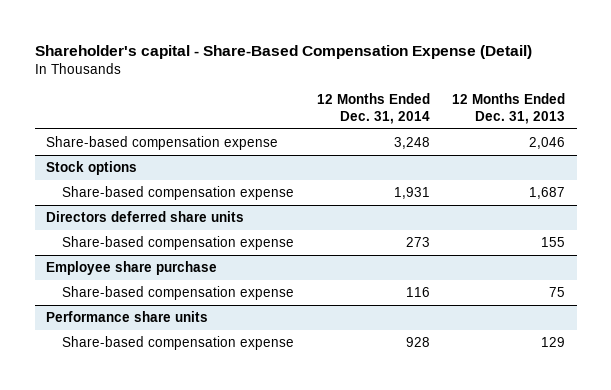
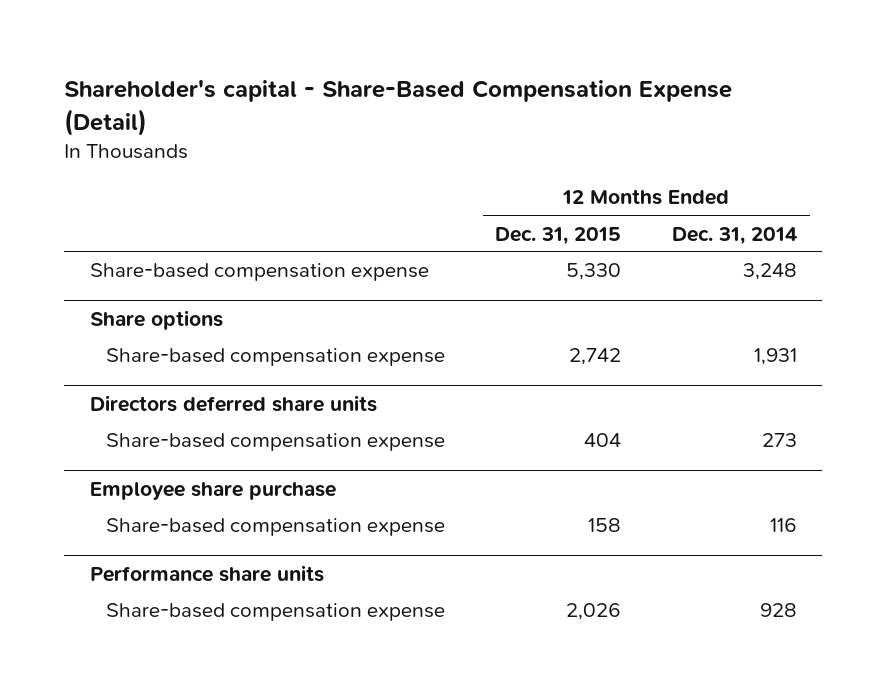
[452,92,566,125] 12 Months Ended Dec. 31, 2013 -> none
none -> [495,226,622,245] Dec. 31, 2015
[46,160,138,175] Stock options -> [89,309,223,330] Share options

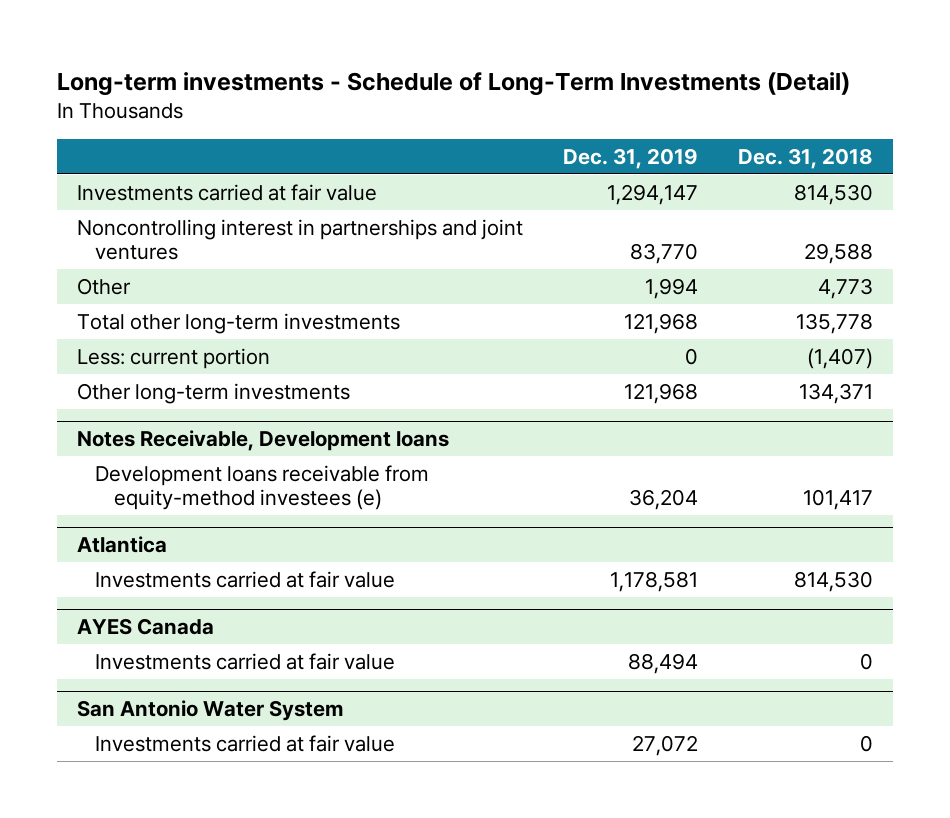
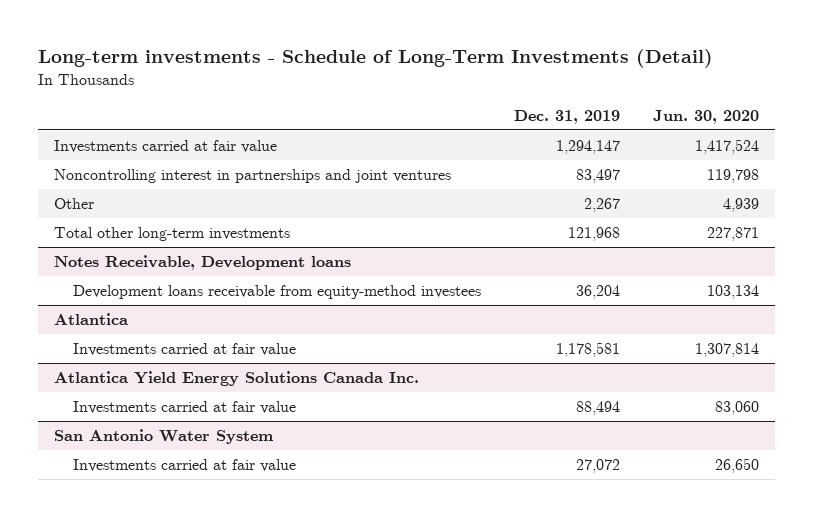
[738,147,874,169] Dec. 31, 2018 -> none
none -> [652,109,759,124] Jun. 30, 2020
[629,243,698,265] 83,770 -> [575,168,620,183] 83,497
[644,277,698,299] 1,994 -> [583,197,620,212] 2,267
[76,347,270,369] Less: current portion -> none
[76,382,350,404] Other long-term investments -> none
[95,464,430,511] Development loans receivable from equity-method investees (e) -> [72,284,481,299] Development loans receivable from equity-method investees
[76,618,214,636] AYES Canada -> [54,370,420,386] Atlantica Yield Energy Solutions Canada Inc.

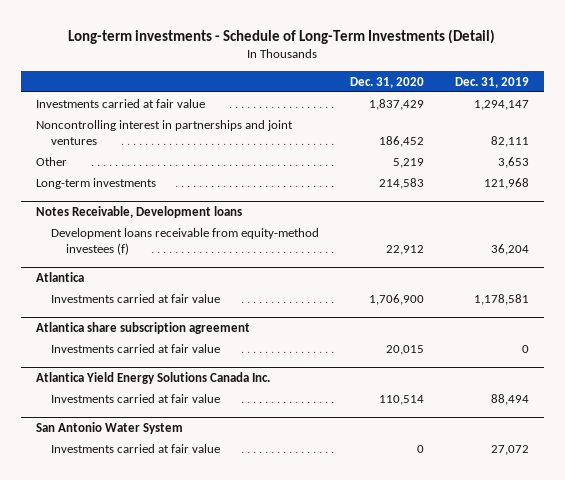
[652,109,759,124] Jun. 30, 2020 -> none
none -> [349,76,424,88] Dec. 31, 2020
[575,168,620,183] 83,497 -> [490,135,529,147] 82,111
[583,197,620,212] 2,267 -> [497,156,529,168] 3,653
[54,226,291,241] Total other long-term investments -> [36,177,157,189] Long-term investments
[72,284,481,299] Development loans receivable from equity-method investees -> [50,227,319,255] Development loans receivable from equity-method investees (f)
none -> [36,321,251,334] Atlantica share subscription agreement
none -> [50,343,220,353] Investments carried at fair value

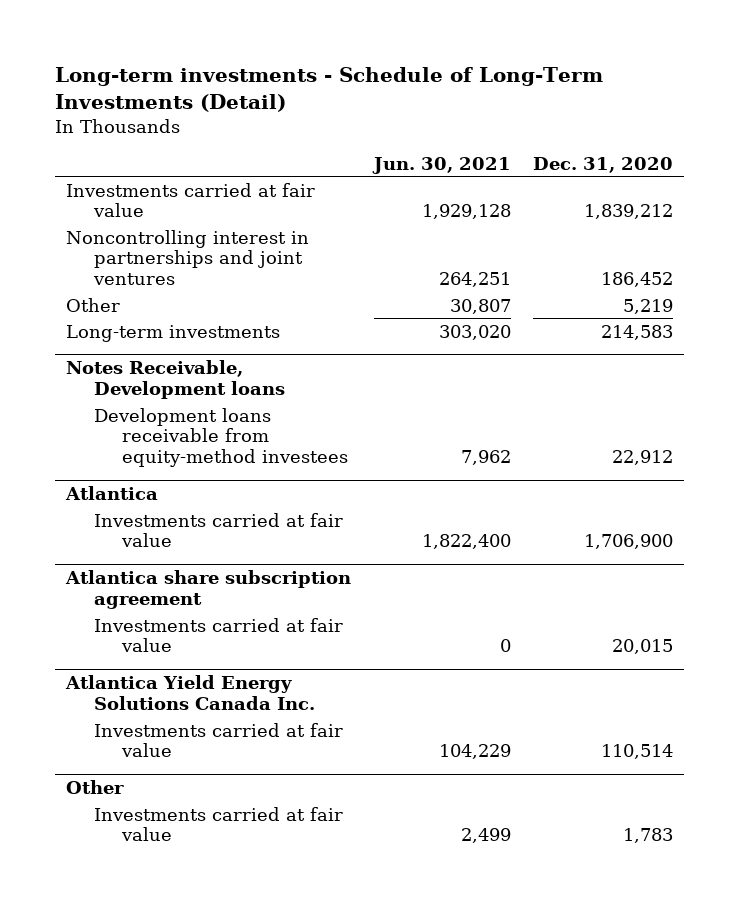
[454,76,529,88] Dec. 31, 2019 -> none
none -> [371,156,511,174] Jun. 30, 2021
[368,98,424,110] 1,837,429 -> [584,204,674,220] 1,839,212
[50,227,319,255] Development loans receivable from equity-method investees (f) -> [93,407,348,468] Development loans receivable from equity-method investees
[36,421,184,434] San Antonio Water System -> none
none -> [66,779,125,794] Other
[416,444,424,453] 0 -> [623,828,674,844] 1,783

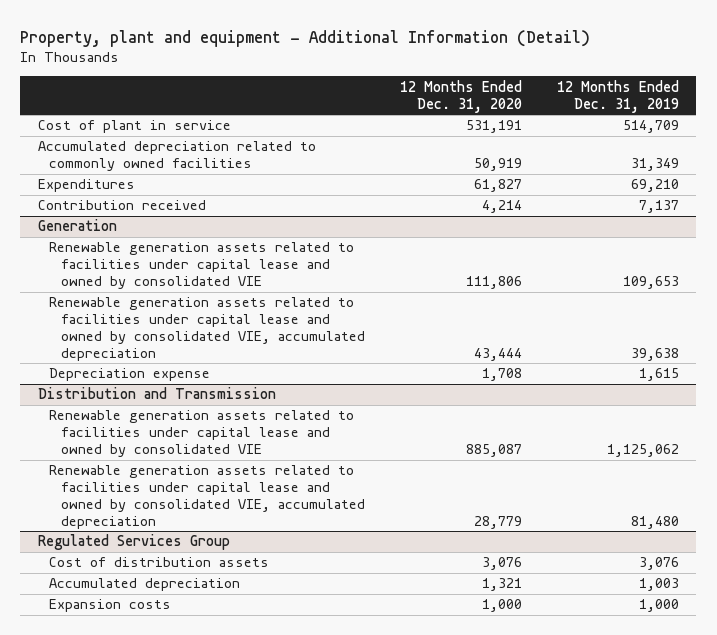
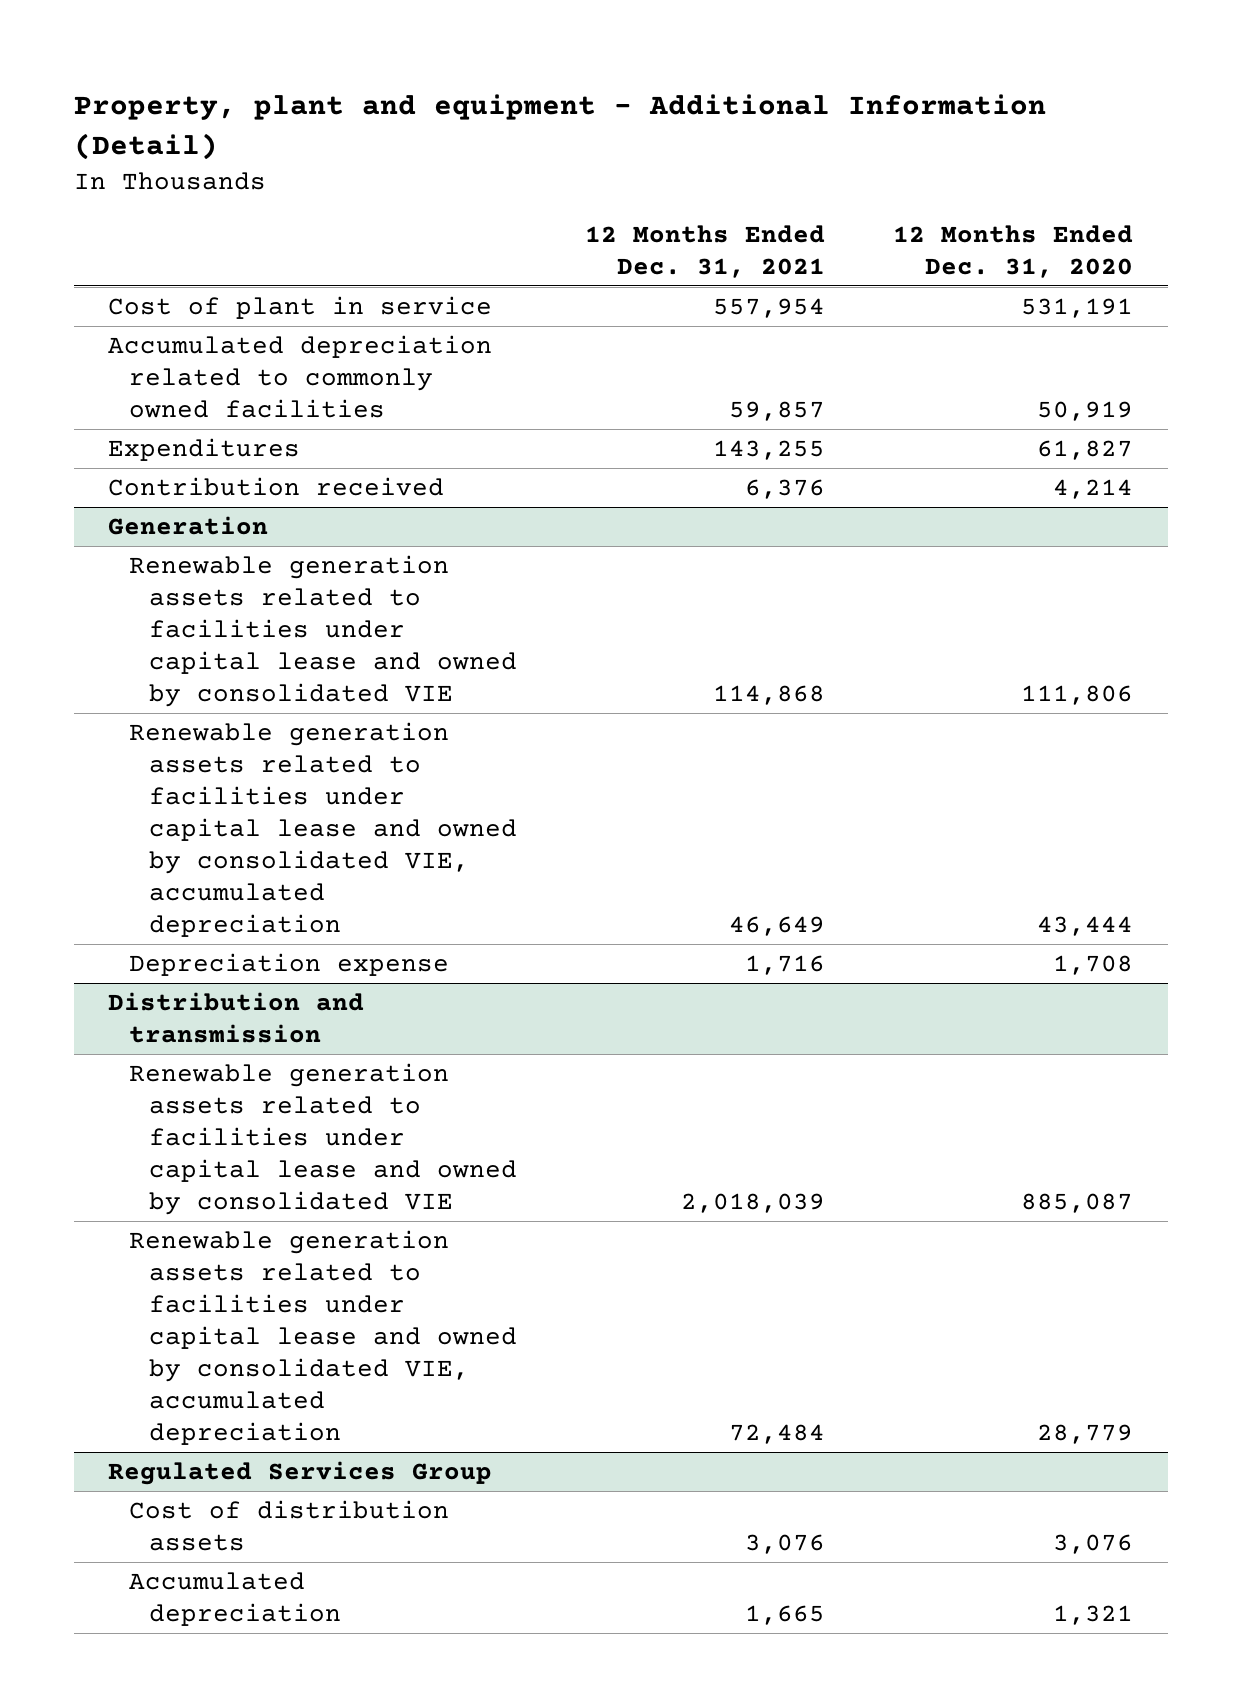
[557,79,680,113] 12 Months Ended Dec. 31, 2019 -> none
none -> [584,224,825,278] 12 Months Ended Dec. 31, 2021
[37,387,276,400] Distribution and Transmission -> [108,991,365,1043] Distribution and transmission
[49,599,172,613] Expansion costs -> none

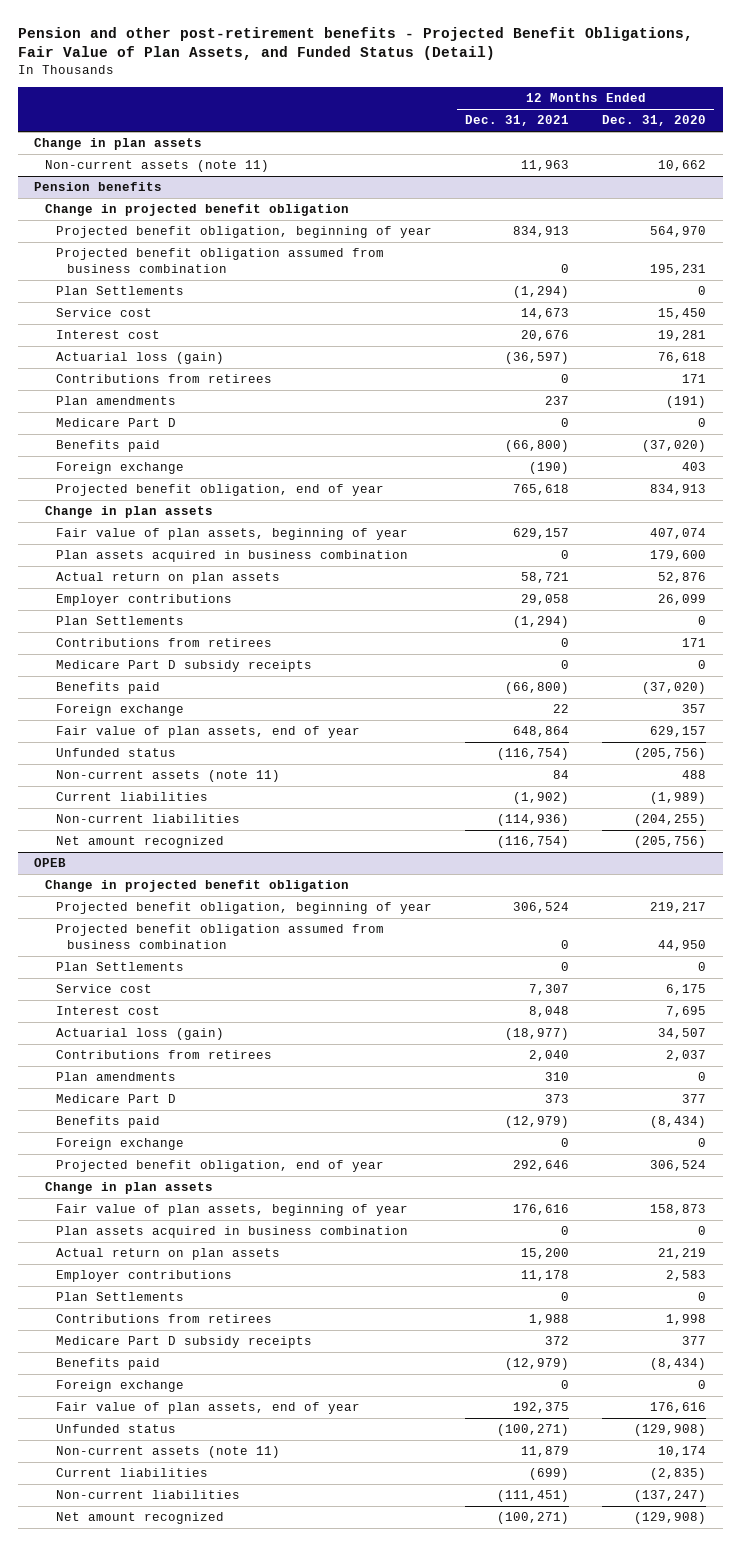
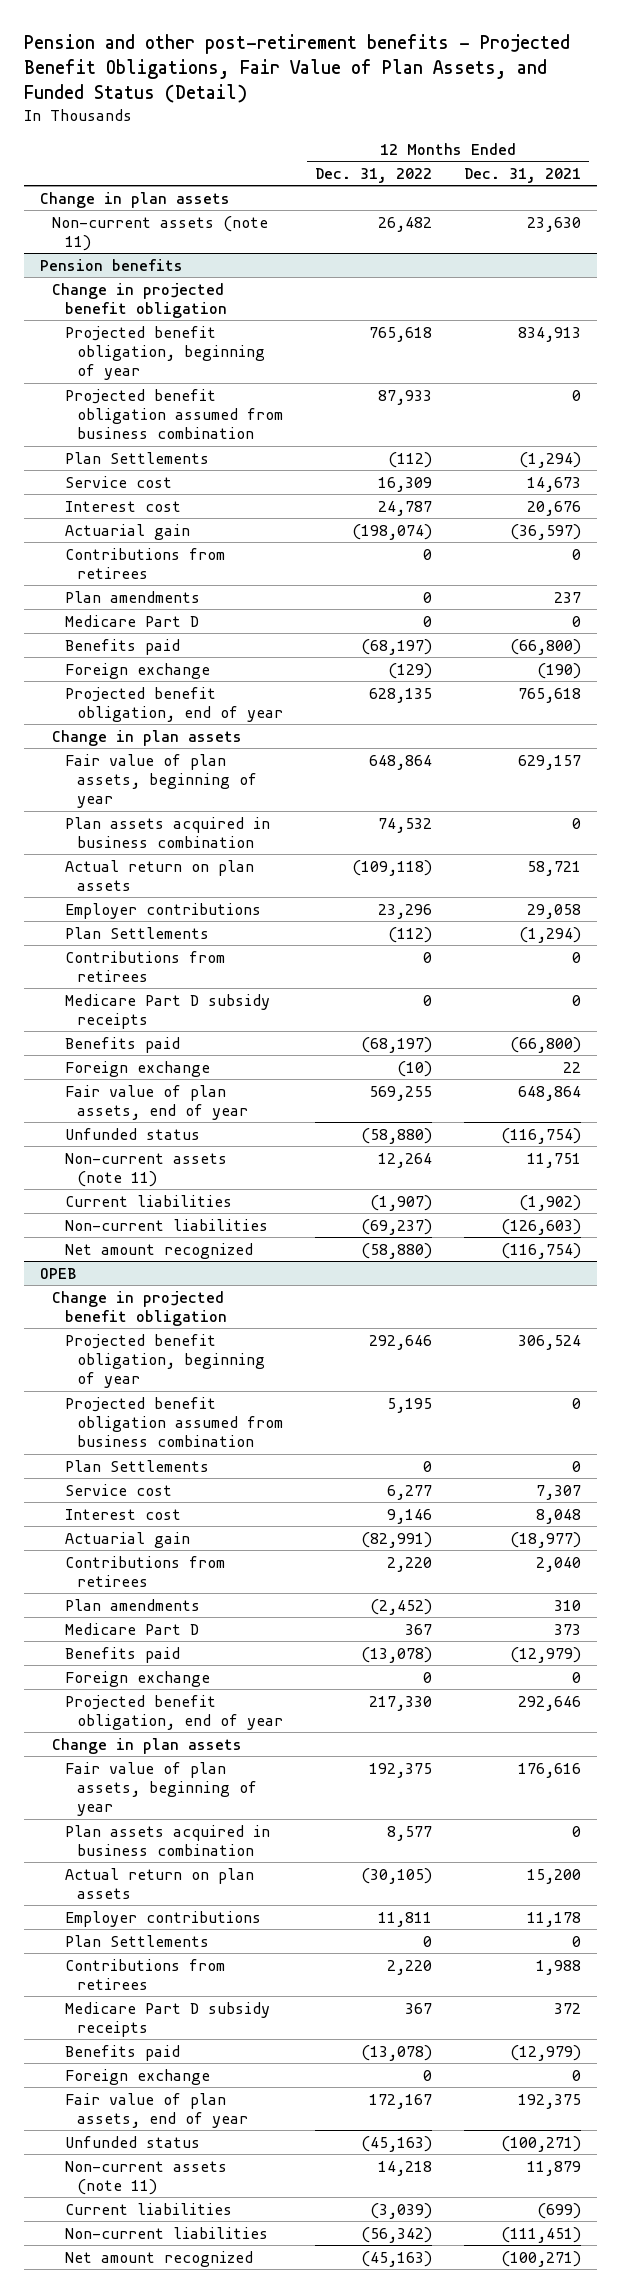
[602,115,707,127] Dec. 31, 2020 -> none
none -> [314,168,432,184] Dec. 31, 2022
[521,160,570,172] 11,963 -> [527,216,582,232] 23,630
[56,352,225,365] Actuarial loss (gain) -> [64,523,190,540] Actuarial gain
[553,770,570,780] 84 -> [527,1152,582,1168] 11,751
[497,814,570,827] (114,936) -> [501,1218,582,1235] (126,603)
[56,1028,225,1041] Actuarial loss (gain) -> [64,1531,190,1548] Actuarial gain

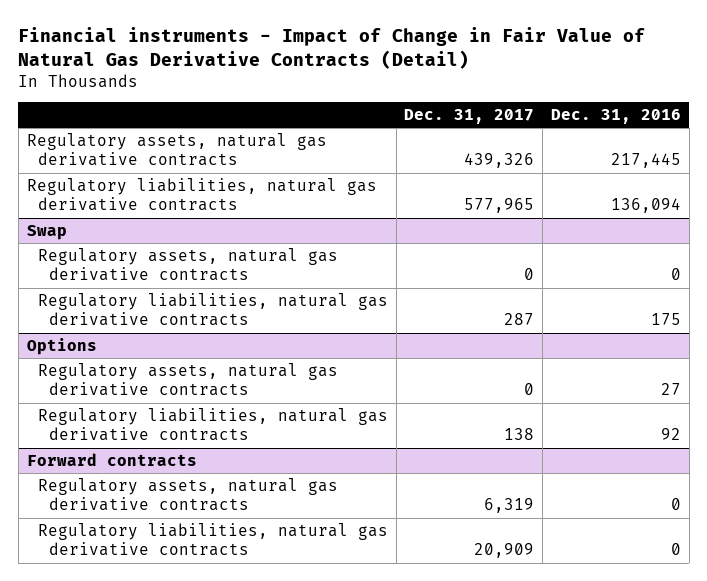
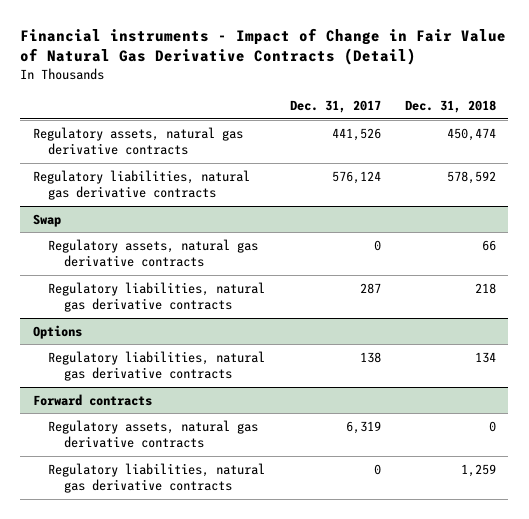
[550,109,681,125] Dec. 31, 2016 -> none
none -> [405,100,497,114] Dec. 31, 2018
[464,153,535,169] 439,326 -> [331,127,381,141] 441,526
[464,198,535,214] 577,965 -> [331,170,381,184] 576,124
[37,362,338,397] Regulatory assets, natural gas derivative contracts -> none
[474,543,535,559] 20,909 -> [373,463,381,475] 0

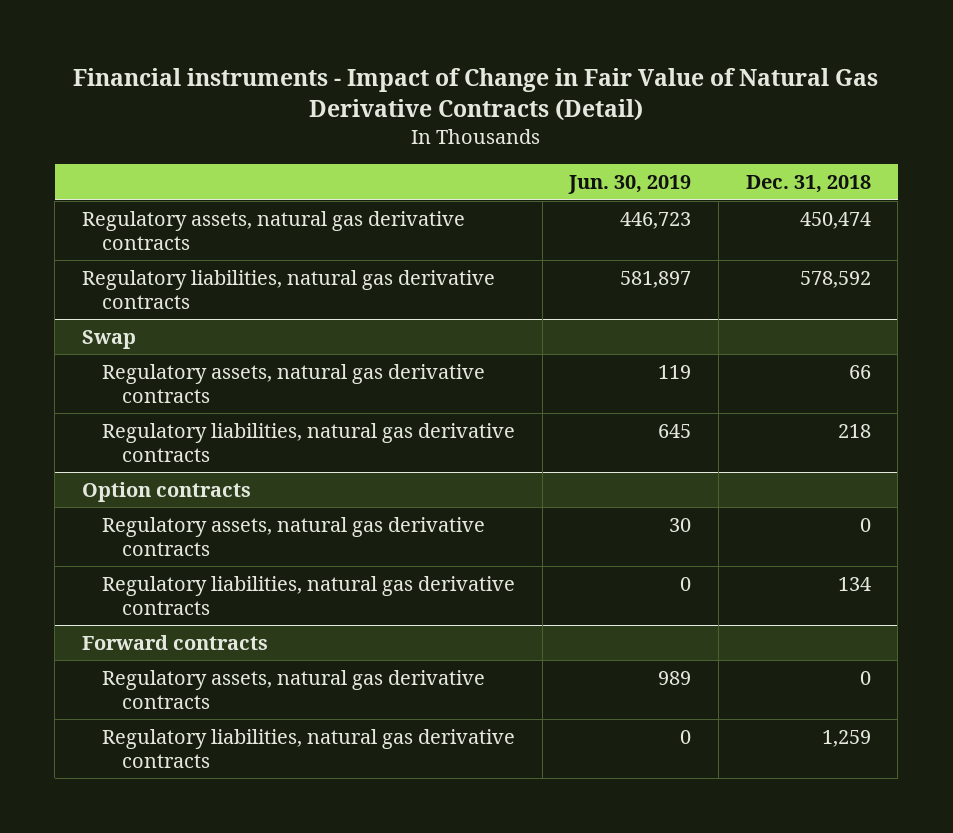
[289,100,381,114] Dec. 31, 2017 -> none
none -> [568,175,692,195] Jun. 30, 2019
[32,324,82,339] Options -> [82,481,252,502] Option contracts
none -> [101,516,485,556] Regulatory assets, natural gas derivative contracts

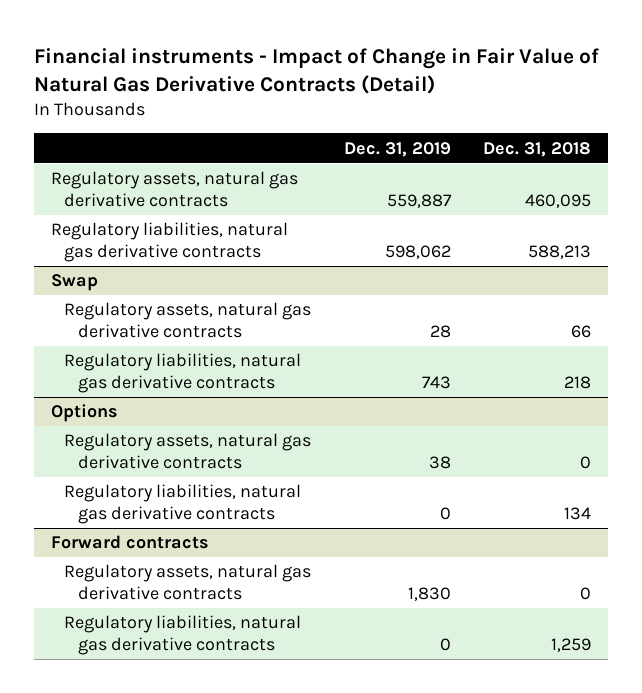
[568,175,692,195] Jun. 30, 2019 -> none
none -> [343,141,451,157] Dec. 31, 2019
[799,211,871,229] 450,474 -> [525,194,592,209] 460,095
[799,270,871,288] 578,592 -> [528,245,592,260] 588,213
[82,481,252,502] Option contracts -> [50,404,118,423] Options

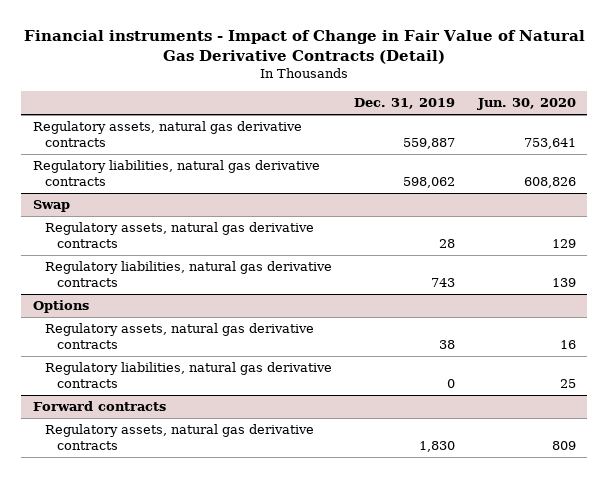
[483,141,592,157] Dec. 31, 2018 -> none
none -> [477,97,577,110] Jun. 30, 2020
[64,615,302,656] Regulatory liabilities, natural gas derivative contracts -> none

